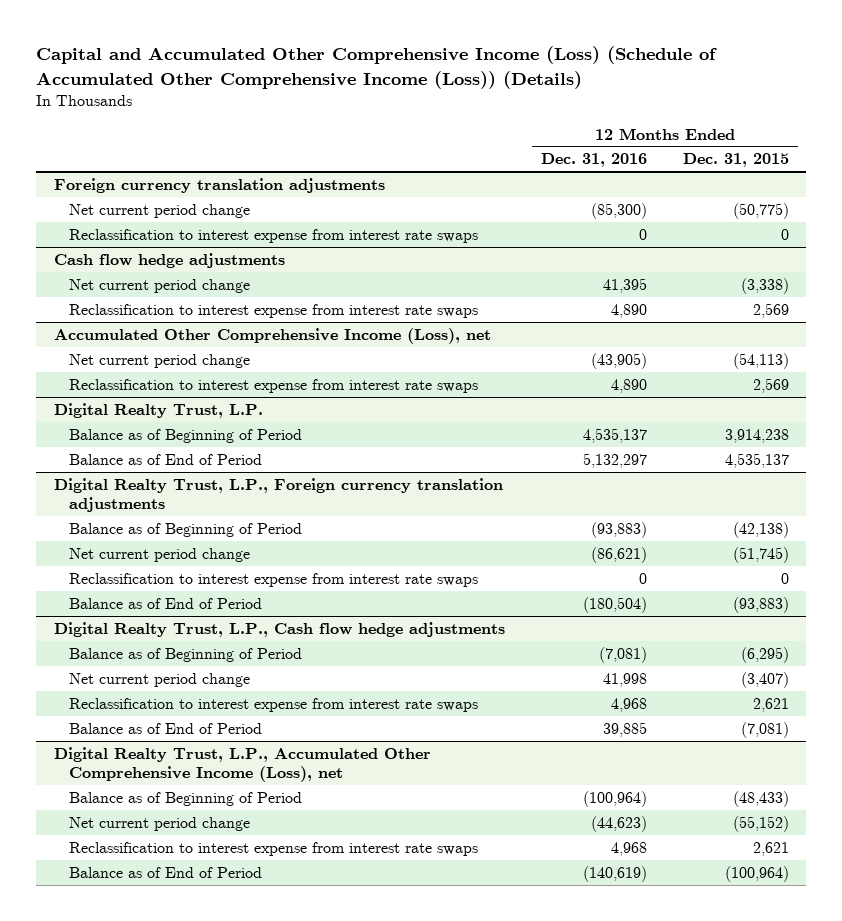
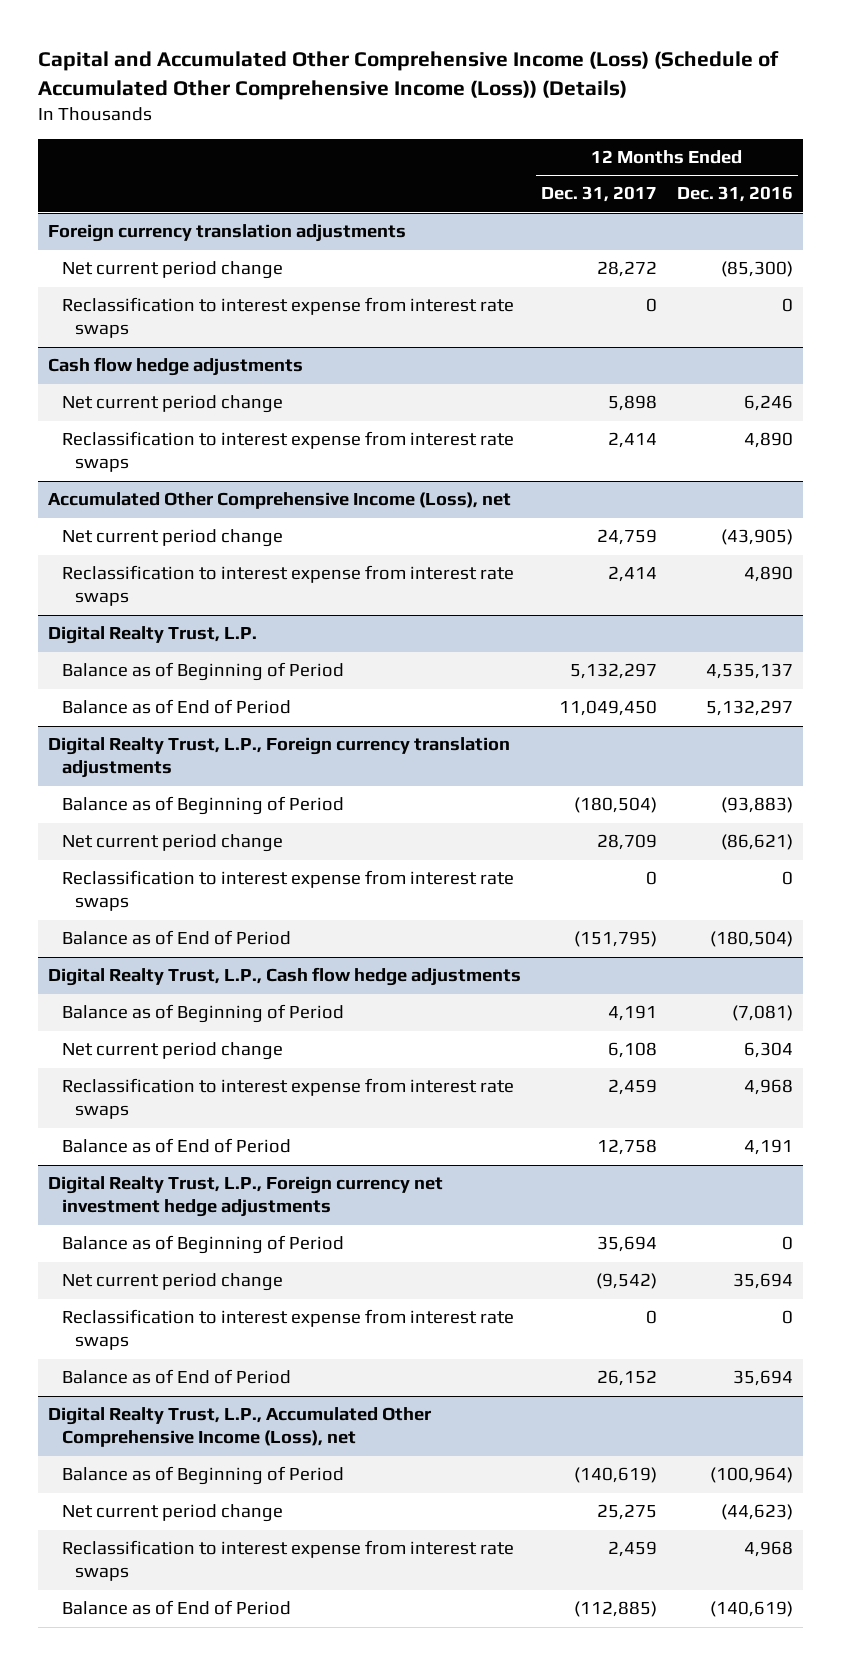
[682,153,789,168] Dec. 31, 2015 -> none
none -> [540,186,657,203] Dec. 31, 2017
[602,277,647,293] 41,395 -> [743,395,793,412] 6,246
[602,672,647,687] 41,998 -> [743,1042,793,1059] 6,304
[602,721,647,737] 39,885 -> [743,1139,793,1156] 4,191
none -> [47,1176,443,1218] Digital Realty Trust, L.P., Foreign currency net investment hedge adjustments
none -> [61,1235,344,1255] Balance as of Beginning of Period
none -> [61,1273,283,1292] Net current period change
none -> [61,1309,514,1351] Reclassification to interest expense from interest rate swaps
none -> [61,1369,291,1385] Balance as of End of Period

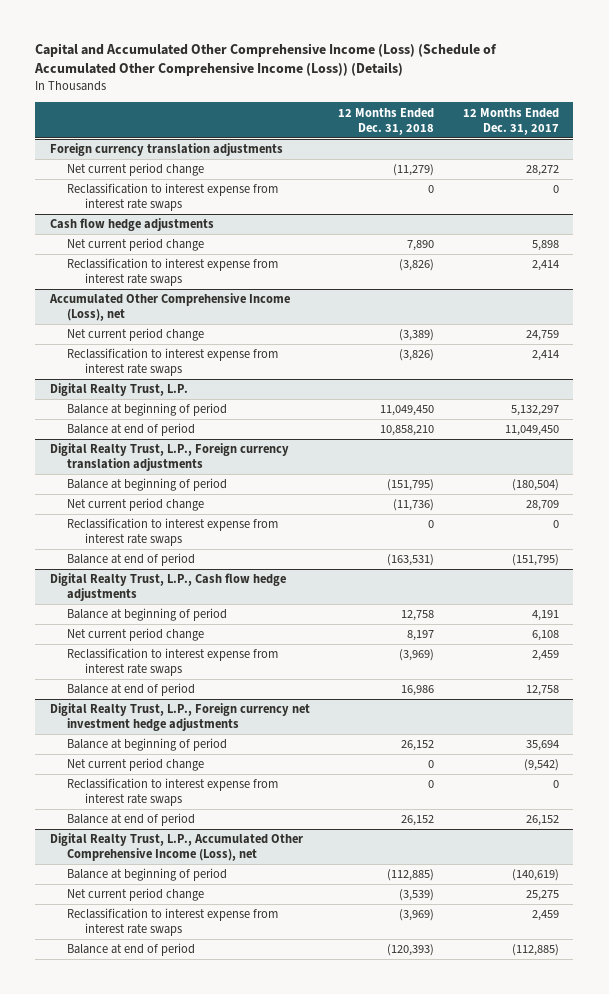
[676,186,793,203] Dec. 31, 2016 -> none
none -> [338,107,435,135] 12 Months Ended Dec. 31, 2018
[61,662,344,682] Balance as of Beginning of Period -> [67,403,228,417] Balance at beginning of period
[61,699,291,715] Balance as of End of Period -> [67,423,196,437] Balance at end of period
[61,796,344,816] Balance as of Beginning of Period -> [67,478,228,492] Balance at beginning of period
[61,930,291,946] Balance as of End of Period -> [67,553,196,567] Balance at end of period
[61,1004,344,1024] Balance as of Beginning of Period -> [67,608,228,622] Balance at beginning of period
[61,1138,291,1154] Balance as of End of Period -> [67,683,196,697] Balance at end of period
[61,1235,344,1255] Balance as of Beginning of Period -> [67,738,228,752] Balance at beginning of period
[61,1369,291,1385] Balance as of End of Period -> [67,813,196,827] Balance at end of period
[61,1466,344,1486] Balance as of Beginning of Period -> [67,868,228,882] Balance at beginning of period
[61,1600,291,1616] Balance as of End of Period -> [67,943,196,957] Balance at end of period

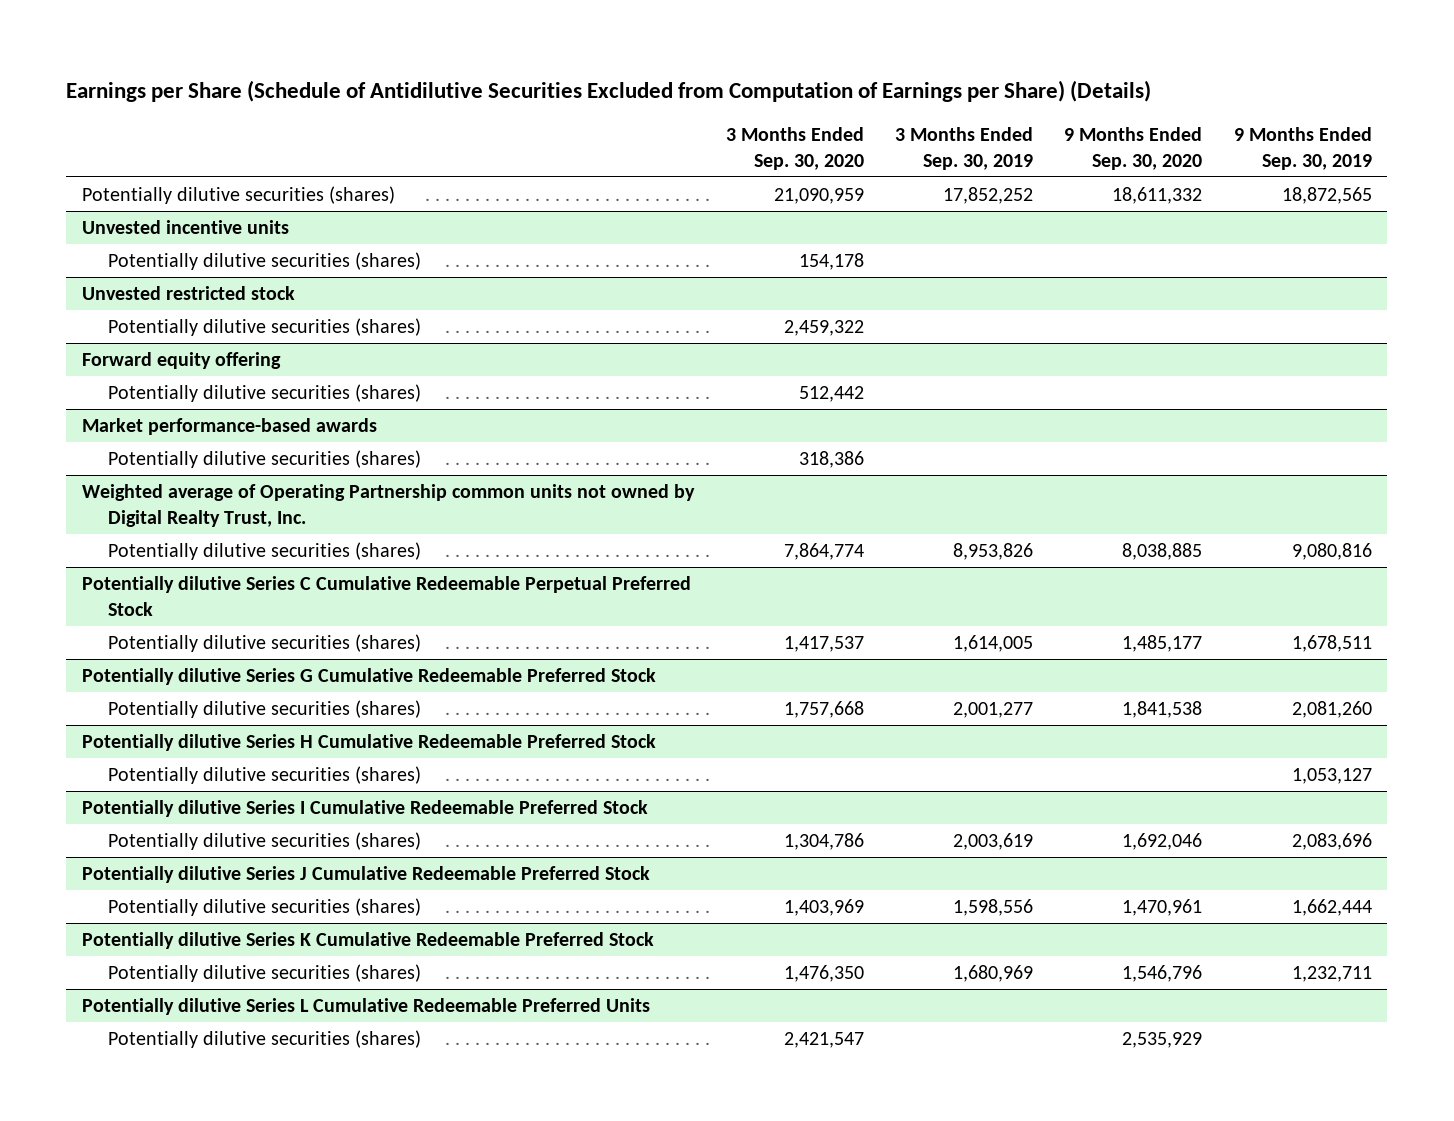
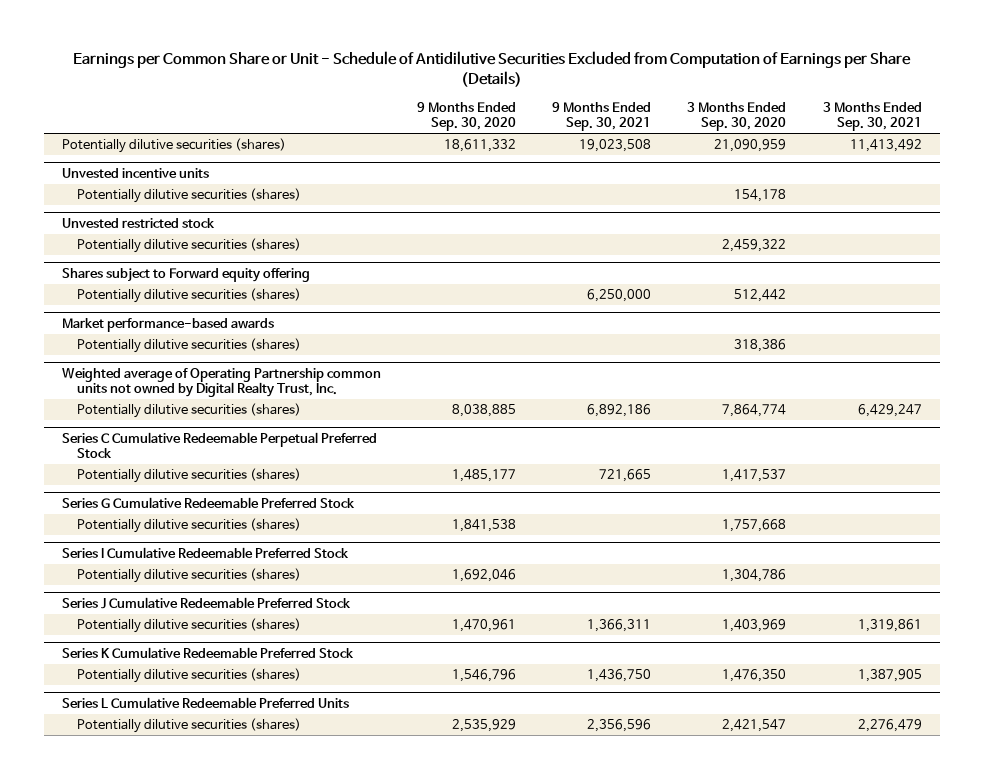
[66,79,1152,102] Earnings per Share (Schedule of Antidilutive Securities Excluded from Computation of Earnings per Share) (Details) -> [72,50,911,87] Earnings per Common Share or Unit - Schedule of Antidilutive Securities Excluded from Computation of Earnings per Share (Details)
[894,126,1033,170] 3 Months Ended Sep. 30, 2019 -> none
[1233,126,1372,170] 9 Months Ended Sep. 30, 2019 -> none
none -> [552,101,652,131] 9 Months Ended Sep. 30, 2021
none -> [822,101,922,131] 3 Months Ended Sep. 30, 2021
[82,352,282,370] Forward equity offering -> [62,267,311,282] Shares subject to Forward equity offering
[82,576,692,616] Potentially dilutive Series C Cumulative Redeemable Perpetual Preferred Stock -> [62,431,378,459] Series C Cumulative Redeemable Perpetual Preferred Stock
[82,668,657,686] Potentially dilutive Series G Cumulative Redeemable Preferred Stock -> [62,496,356,508] Series G Cumulative Redeemable Preferred Stock
[82,734,657,752] Potentially dilutive Series H Cumulative Redeemable Preferred Stock -> none
[107,766,421,785] Potentially dilutive securities (shares) -> none
[82,800,649,818] Potentially dilutive Series I Cumulative Redeemable Preferred Stock -> [62,546,350,558] Series I Cumulative Redeemable Preferred Stock
[82,866,651,884] Potentially dilutive Series J Cumulative Redeemable Preferred Stock -> [62,596,352,609] Series J Cumulative Redeemable Preferred Stock
[82,932,655,950] Potentially dilutive Series K Cumulative Redeemable Preferred Stock -> [62,646,355,658] Series K Cumulative Redeemable Preferred Stock
[82,998,651,1016] Potentially dilutive Series L Cumulative Redeemable Preferred Units -> [62,696,350,708] Series L Cumulative Redeemable Preferred Units

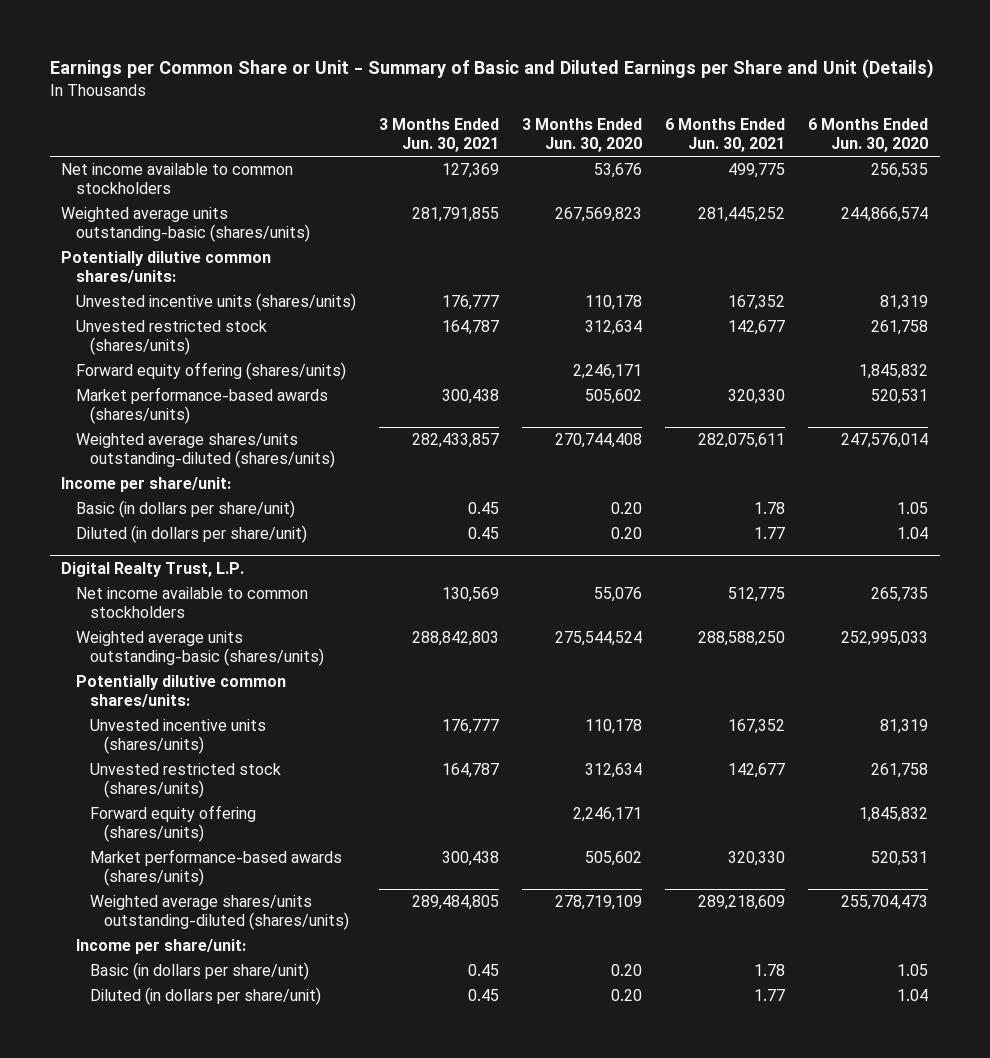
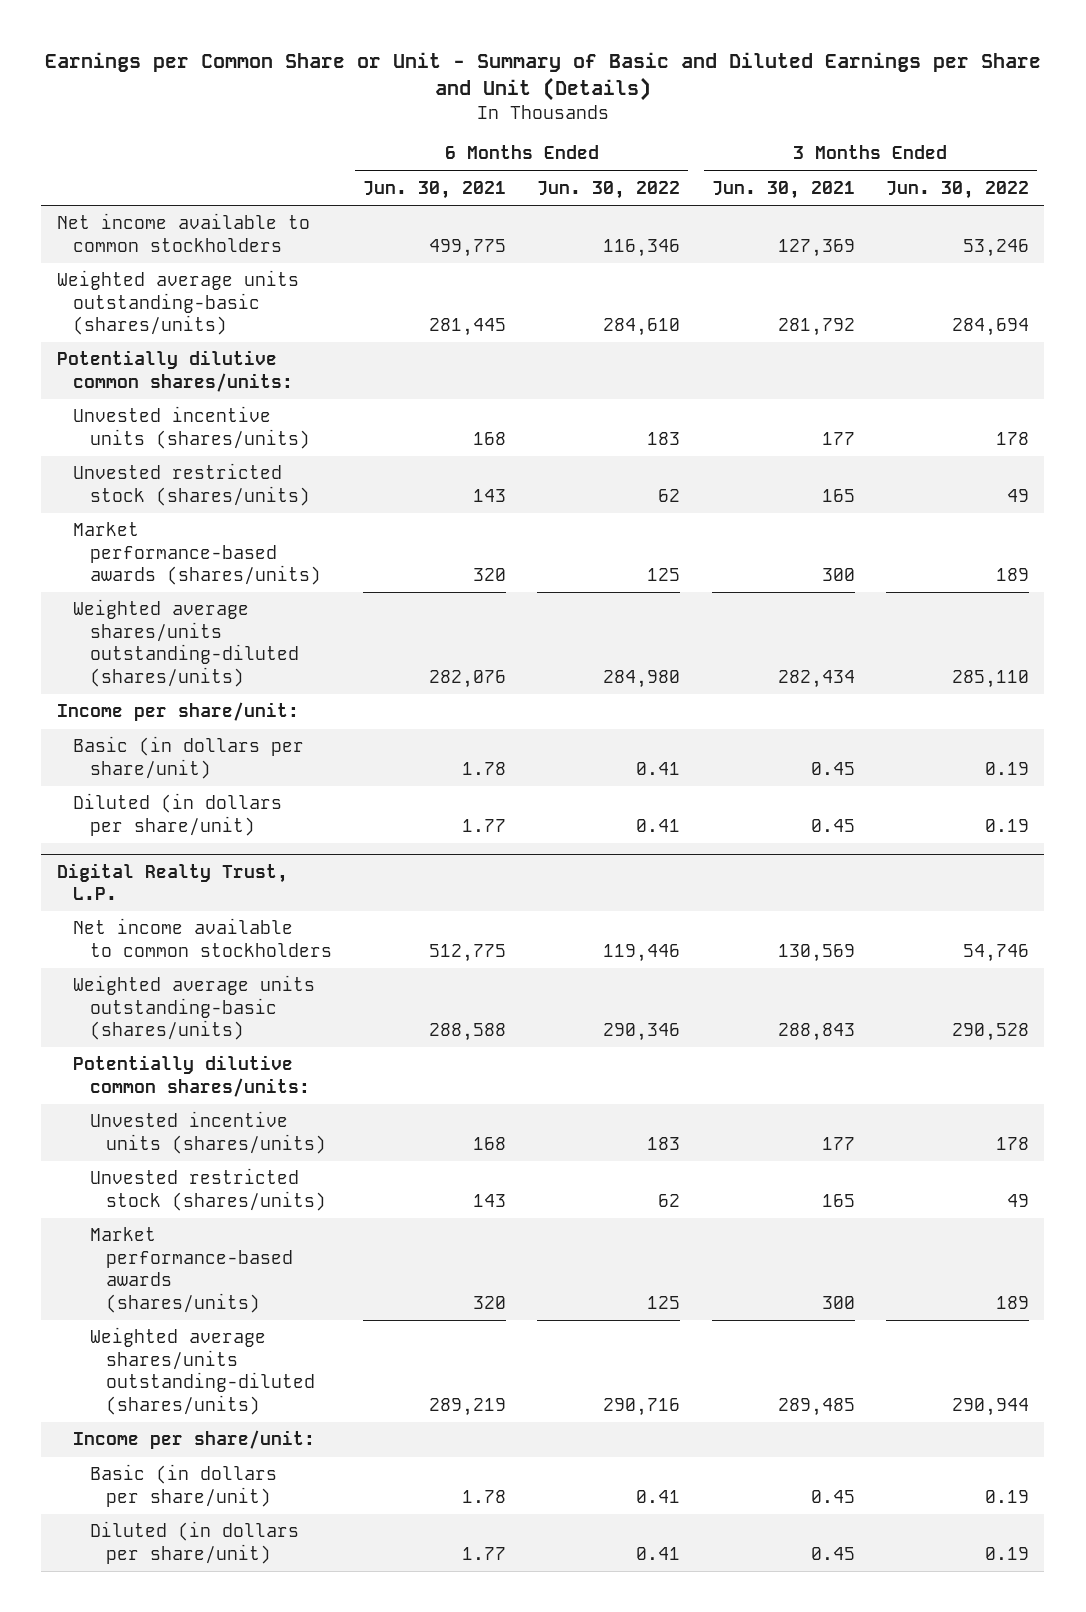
[522,117,643,152] 3 Months Ended Jun. 30, 2020 -> none
[808,117,929,152] 6 Months Ended Jun. 30, 2020 -> none
none -> [537,180,681,199] Jun. 30, 2022
none -> [885,180,1029,199] Jun. 30, 2022
[411,207,499,223] 281,791,855 -> [777,318,855,337] 281,792
[698,207,786,223] 281,445,252 -> [428,318,506,337] 281,445
[75,362,346,381] Forward equity offering (shares/units) -> none
[441,295,499,311] 176,777 -> [821,431,855,445] 177
[728,295,786,311] 167,352 -> [472,431,506,445] 168
[441,320,499,336] 164,787 -> [821,488,855,502] 165
[728,320,786,336] 142,677 -> [472,488,506,502] 143
[441,389,499,405] 300,438 -> [821,568,855,582] 300
[728,389,786,405] 320,330 -> [472,568,506,582] 320
[411,433,499,449] 282,433,857 -> [777,669,855,688] 282,434
[698,433,786,449] 282,075,611 -> [428,669,506,688] 282,076
[411,631,499,647] 288,842,803 -> [777,1023,855,1042] 288,843
[698,631,786,647] 288,588,250 -> [428,1023,506,1042] 288,588
[89,805,256,843] Forward equity offering (shares/units) -> none
[441,719,499,735] 176,777 -> [821,1136,855,1150] 177
[728,719,786,735] 167,352 -> [472,1136,506,1150] 168
[441,763,499,779] 164,787 -> [821,1193,855,1207] 165
[728,763,786,779] 142,677 -> [472,1193,506,1207] 143
[441,851,499,867] 300,438 -> [821,1295,855,1309] 300
[728,851,786,867] 320,330 -> [472,1295,506,1309] 320
[411,895,499,911] 289,484,805 -> [777,1397,855,1416] 289,485
[698,895,786,911] 289,218,609 -> [428,1397,506,1416] 289,219

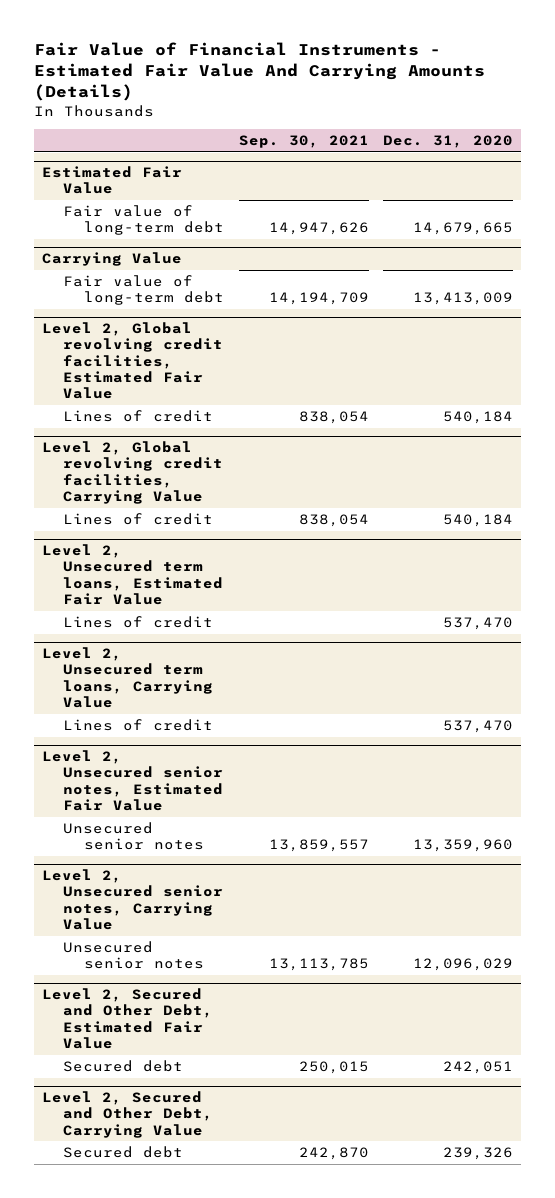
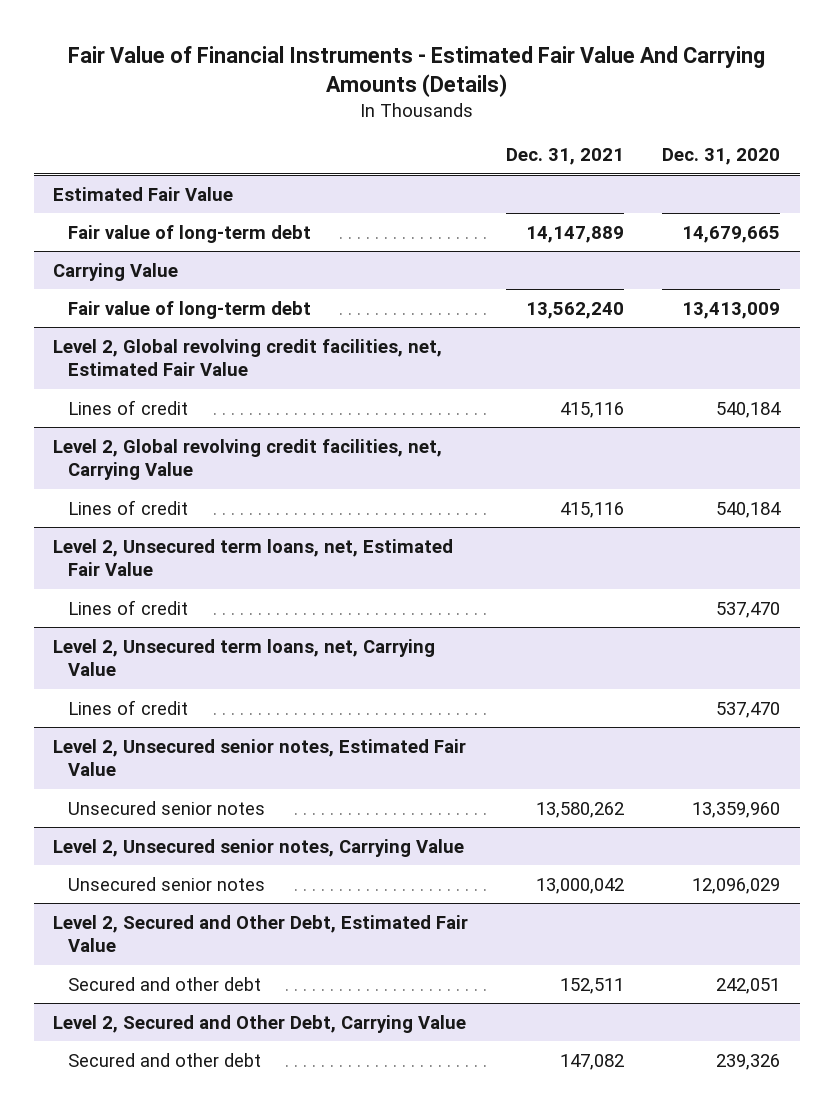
[238,135,369,149] Sep. 30, 2021 -> none
none -> [506,148,625,166] Dec. 31, 2021
[41,322,223,400] Level 2, Global revolving credit facilities, Estimated Fair Value -> [52,338,442,377] Level 2, Global revolving credit facilities, net, Estimated Fair Value
[41,441,223,504] Level 2, Global revolving credit facilities, Carrying Value -> [52,438,442,481] Level 2, Global revolving credit facilities, net, Carrying Value
[41,544,223,605] Level 2, Unsecured term loans, Estimated Fair Value -> [52,538,453,577] Level 2, Unsecured term loans, net, Estimated Fair Value
[41,647,213,708] Level 2, Unsecured term loans, Carrying Value -> [52,638,435,677] Level 2, Unsecured term loans, net, Carrying Value
[62,1060,183,1073] Secured debt -> [67,976,261,991] Secured and other debt
[62,1146,183,1159] Secured debt -> [67,1052,261,1067] Secured and other debt

